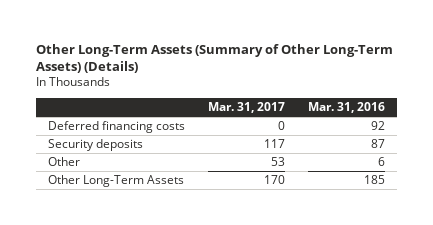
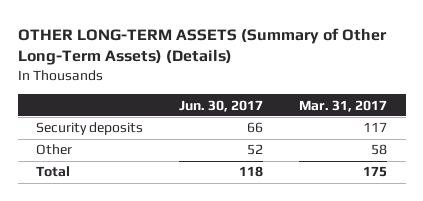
[35,43,393,74] Other Long-Term Assets (Summary of Other Long-Term Assets) (Details) -> [17,27,387,66] OTHER LONG-TERM ASSETS (Summary of Other Long-Term Assets) (Details)
[308,101,386,113] Mar. 31, 2016 -> none
none -> [179,99,264,112] Jun. 30, 2017
[47,121,185,134] Deferred financing costs -> none
[47,175,184,188] Other Long-Term Assets -> none
[270,157,285,167] 53 -> [371,144,388,156] 58
none -> [36,166,71,178] Total

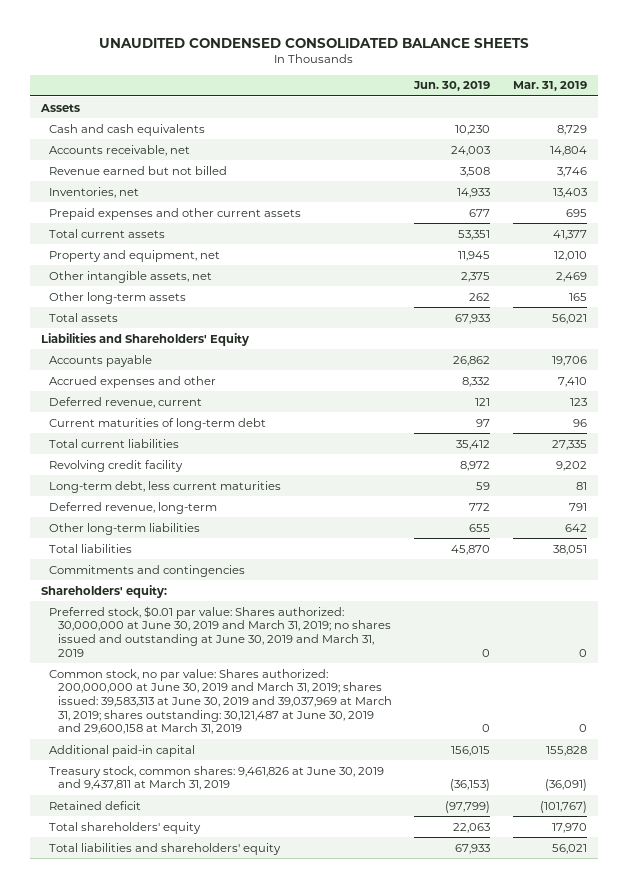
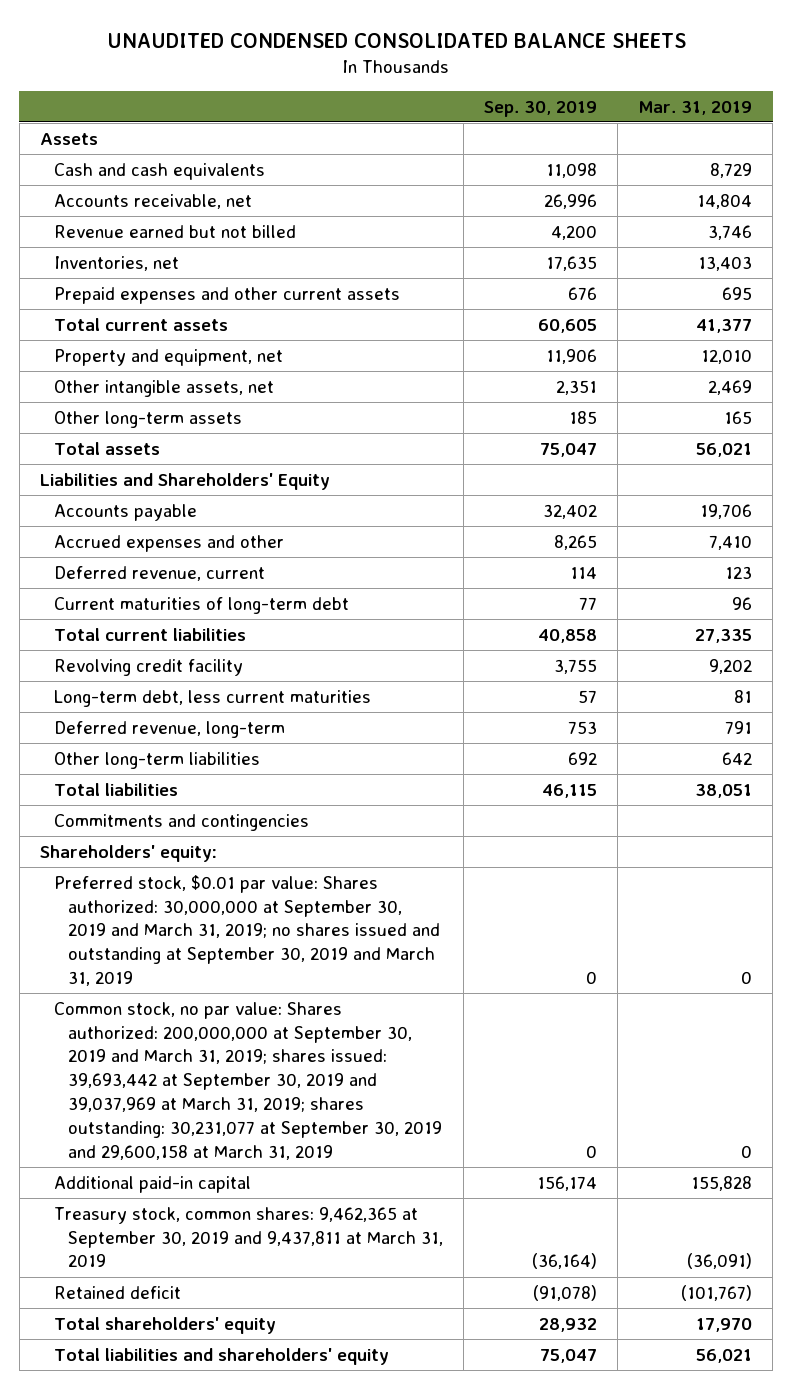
[413,81,491,92] Jun. 30, 2019 -> none
none -> [484,100,598,117] Sep. 30, 2019
[49,605,391,657] Preferred stock, $0.01 par value: Shares authorized: 30,000,000 at June 30, 2019 and March 31, 2019; no shares issued and outstanding at June 30, 2019 and March 31, 2019 -> [53,874,440,987] Preferred stock, $0.01 par value: Shares authorized: 30,000,000 at September 30, 2019 and March 31, 2019; no shares issued and outstanding at September 30, 2019 and March 31, 2019
[49,668,392,735] Common stock, no par value: Shares authorized: 200,000,000 at June 30, 2019 and March 31, 2019; shares issued: 39,583,313 at June 30, 2019 and 39,037,969 at March 31, 2019; shares outstanding: 30,121,487 at June 30, 2019 and 29,600,158 at March 31, 2019 -> [53,1001,442,1160] Common stock, no par value: Shares authorized: 200,000,000 at September 30, 2019 and March 31, 2019; shares issued: 39,693,442 at September 30, 2019 and 39,037,969 at March 31, 2019; shares outstanding: 30,231,077 at September 30, 2019 and 29,600,158 at March 31, 2019
[49,765,385,791] Treasury stock, common shares: 9,461,826 at June 30, 2019 and 9,437,811 at March 31, 2019 -> [53,1206,443,1268] Treasury stock, common shares: 9,462,365 at September 30, 2019 and 9,437,811 at March 31, 2019

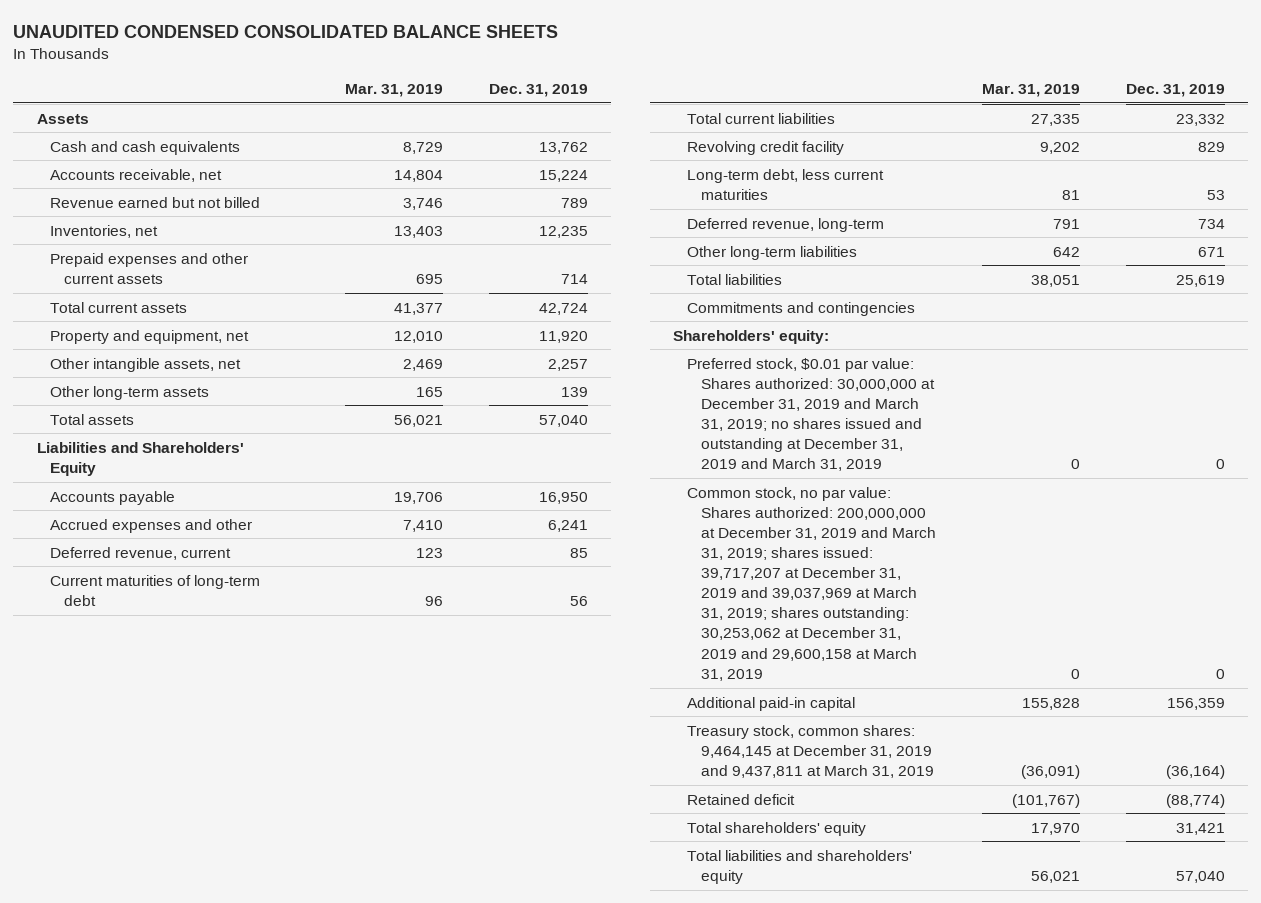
[484,100,598,117] Sep. 30, 2019 -> none
none -> [489,83,589,97] Dec. 31, 2019
[53,874,440,987] Preferred stock, $0.01 par value: Shares authorized: 30,000,000 at September 30, 2019 and March 31, 2019; no shares issued and outstanding at September 30, 2019 and March 31, 2019 -> [687,357,935,472] Preferred stock, $0.01 par value: Shares authorized: 30,000,000 at December 31, 2019 and March 31, 2019; no shares issued and outstanding at December 31, 2019 and March 31, 2019
[53,1001,442,1160] Common stock, no par value: Shares authorized: 200,000,000 at September 30, 2019 and March 31, 2019; shares issued: 39,693,442 at September 30, 2019 and 39,037,969 at March 31, 2019; shares outstanding: 30,231,077 at September 30, 2019 and 29,600,158 at March 31, 2019 -> [687,486,936,681] Common stock, no par value: Shares authorized: 200,000,000 at December 31, 2019 and March 31, 2019; shares issued: 39,717,207 at December 31, 2019 and 39,037,969 at March 31, 2019; shares outstanding: 30,253,062 at December 31, 2019 and 29,600,158 at March 31, 2019
[53,1206,443,1268] Treasury stock, common shares: 9,462,365 at September 30, 2019 and 9,437,811 at March 31, 2019 -> [687,724,934,778] Treasury stock, common shares: 9,464,145 at December 31, 2019 and 9,437,811 at March 31, 2019

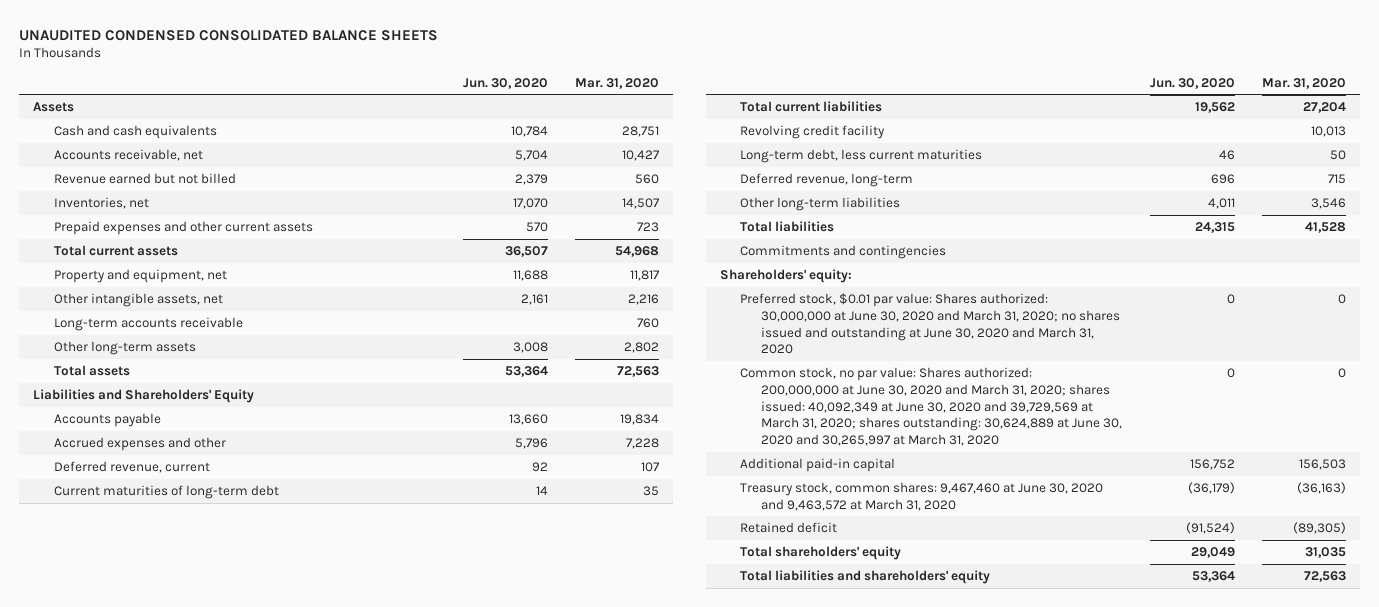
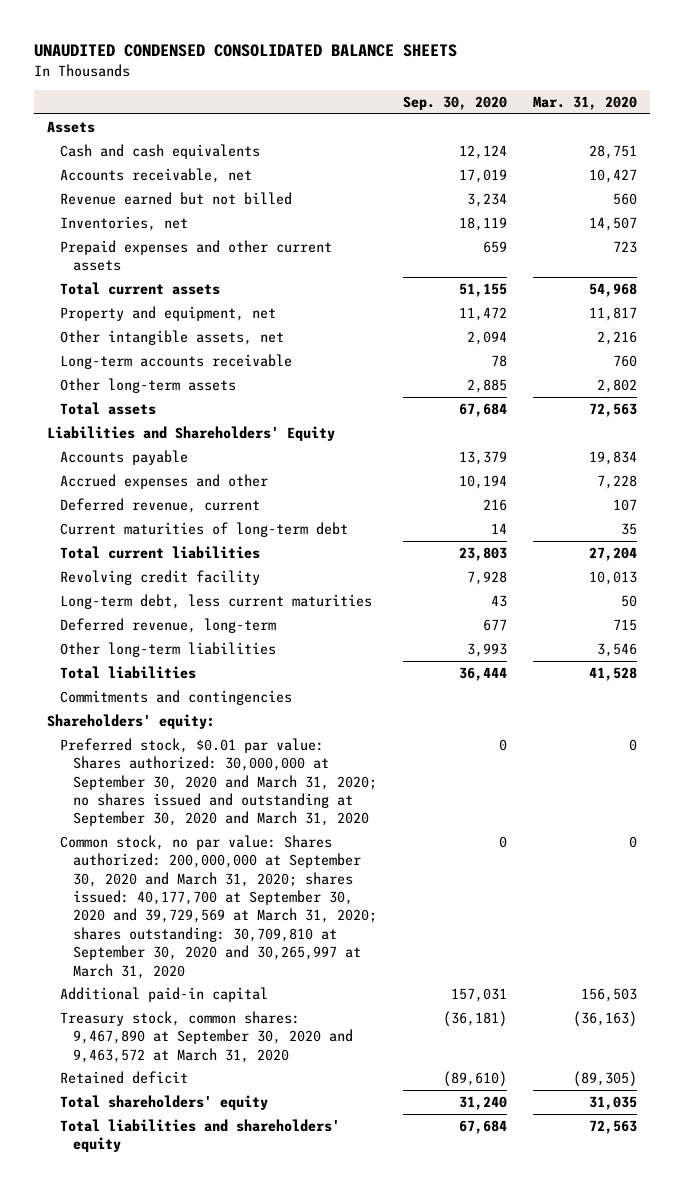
[462,77,548,89] Jun. 30, 2020 -> none
none -> [402,96,507,111] Sep. 30, 2020
[740,292,1121,355] Preferred stock, $0.01 par value: Shares authorized: 30,000,000 at June 30, 2020 and March 31, 2020; no shares issued and outstanding at June 30, 2020 and March 31, 2020 -> [59,737,378,827] Preferred stock, $0.01 par value: Shares authorized: 30,000,000 at September 30, 2020 and March 31, 2020; no shares issued and outstanding at September 30, 2020 and March 31, 2020
[740,366,1123,447] Common stock, no par value: Shares authorized: 200,000,000 at June 30, 2020 and March 31, 2020; shares issued: 40,092,349 at June 30, 2020 and 39,729,569 at March 31, 2020; shares outstanding: 30,624,889 at June 30, 2020 and 30,265,997 at March 31, 2020 -> [59,834,378,979] Common stock, no par value: Shares authorized: 200,000,000 at September 30, 2020 and March 31, 2020; shares issued: 40,177,700 at September 30, 2020 and 39,729,569 at March 31, 2020; shares outstanding: 30,709,810 at September 30, 2020 and 30,265,997 at March 31, 2020
[740,481,1104,511] Treasury stock, common shares: 9,467,460 at June 30, 2020 and 9,463,572 at March 31, 2020 -> [59,1010,354,1063] Treasury stock, common shares: 9,467,890 at September 30, 2020 and 9,463,572 at March 31, 2020

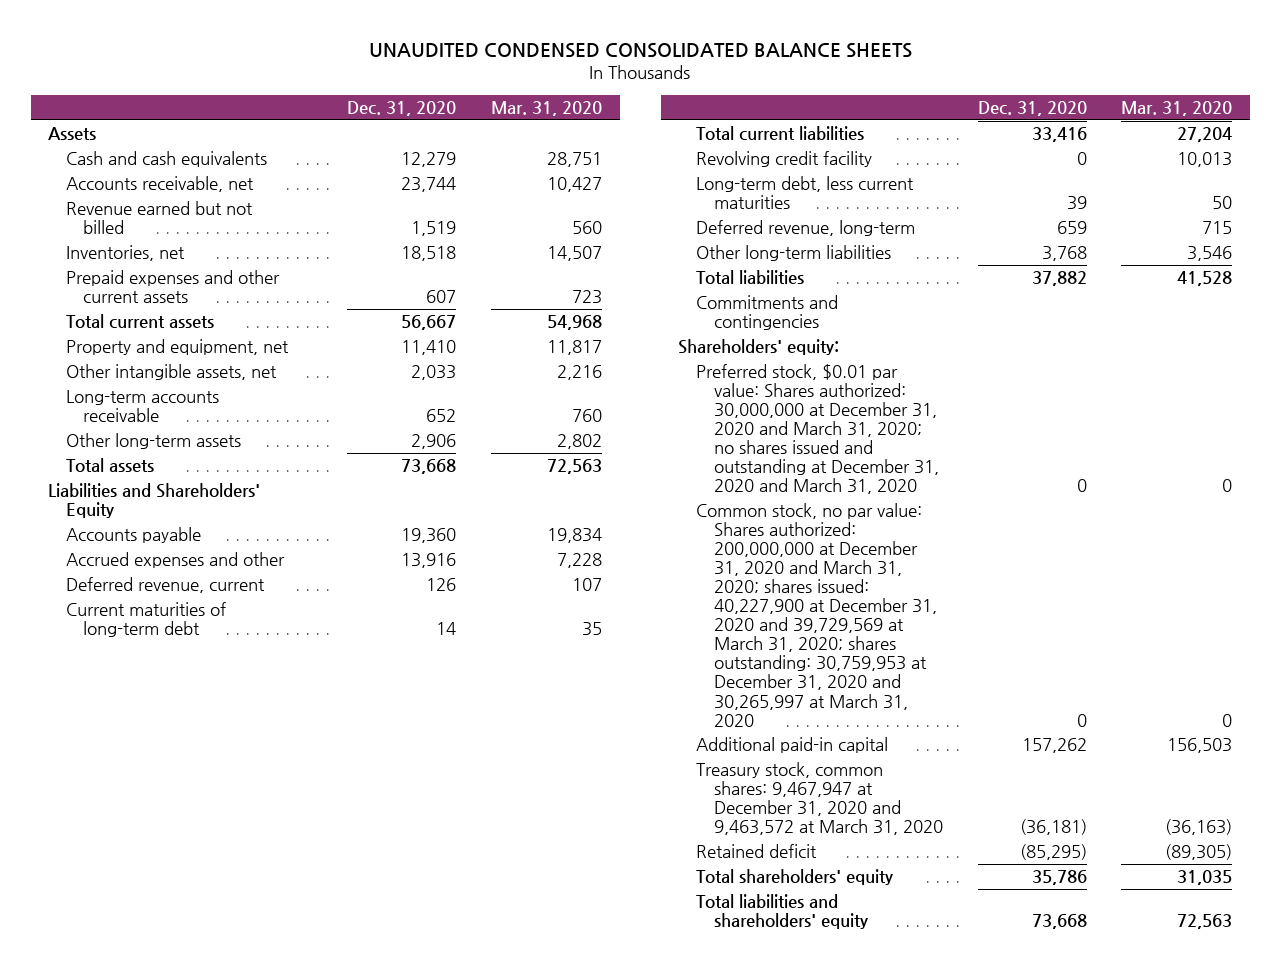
[402,96,507,111] Sep. 30, 2020 -> none
none -> [347,101,457,117] Dec. 31, 2020
[59,737,378,827] Preferred stock, $0.01 par value: Shares authorized: 30,000,000 at September 30, 2020 and March 31, 2020; no shares issued and outstanding at September 30, 2020 and March 31, 2020 -> [696,364,939,495] Preferred stock, $0.01 par value: Shares authorized: 30,000,000 at December 31, 2020 and March 31, 2020; no shares issued and outstanding at December 31, 2020 and March 31, 2020
[59,834,378,979] Common stock, no par value: Shares authorized: 200,000,000 at September 30, 2020 and March 31, 2020; shares issued: 40,177,700 at September 30, 2020 and 39,729,569 at March 31, 2020; shares outstanding: 30,709,810 at September 30, 2020 and 30,265,997 at March 31, 2020 -> [696,503,937,727] Common stock, no par value: Shares authorized: 200,000,000 at December 31, 2020 and March 31, 2020; shares issued: 40,227,900 at December 31, 2020 and 39,729,569 at March 31, 2020; shares outstanding: 30,759,953 at December 31, 2020 and 30,265,997 at March 31, 2020
[59,1010,354,1063] Treasury stock, common shares: 9,467,890 at September 30, 2020 and 9,463,572 at March 31, 2020 -> [696,762,943,836] Treasury stock, common shares: 9,467,947 at December 31, 2020 and 9,463,572 at March 31, 2020

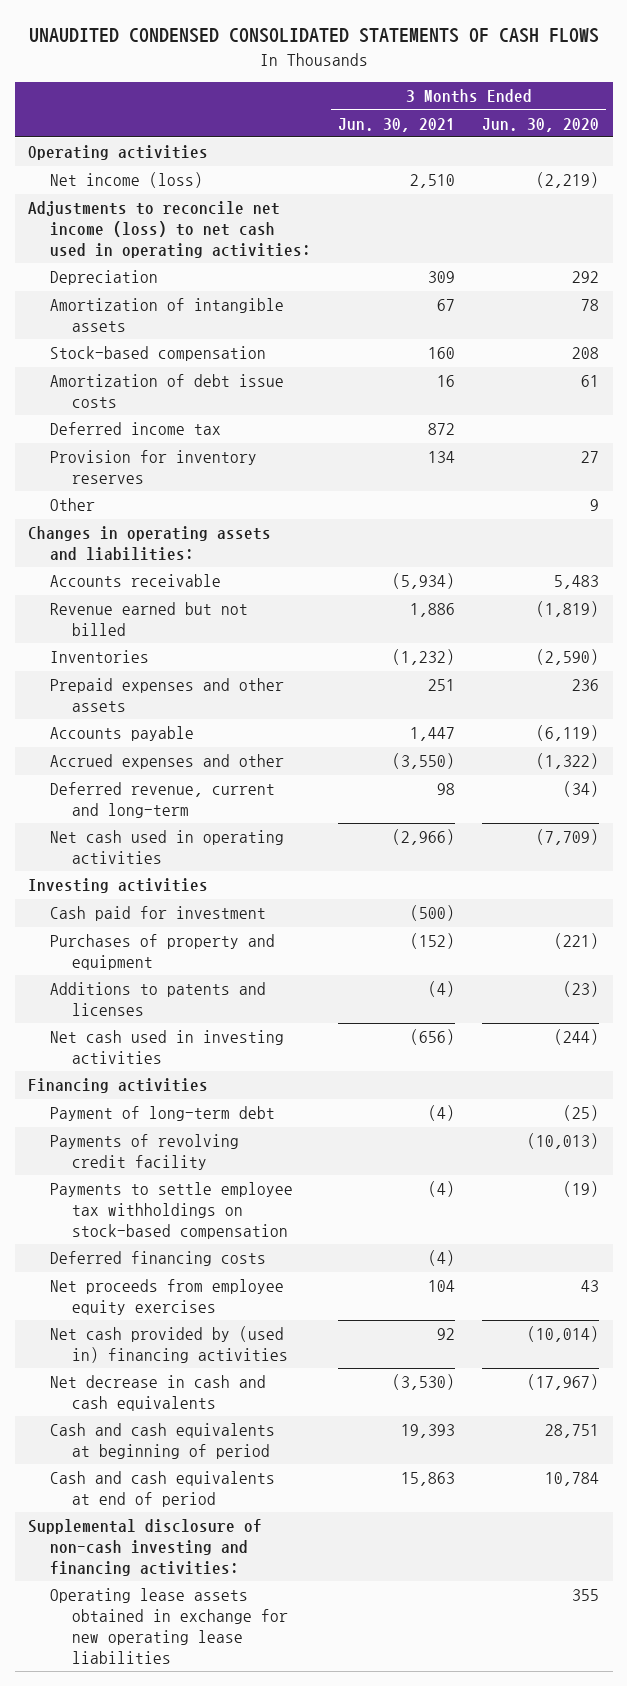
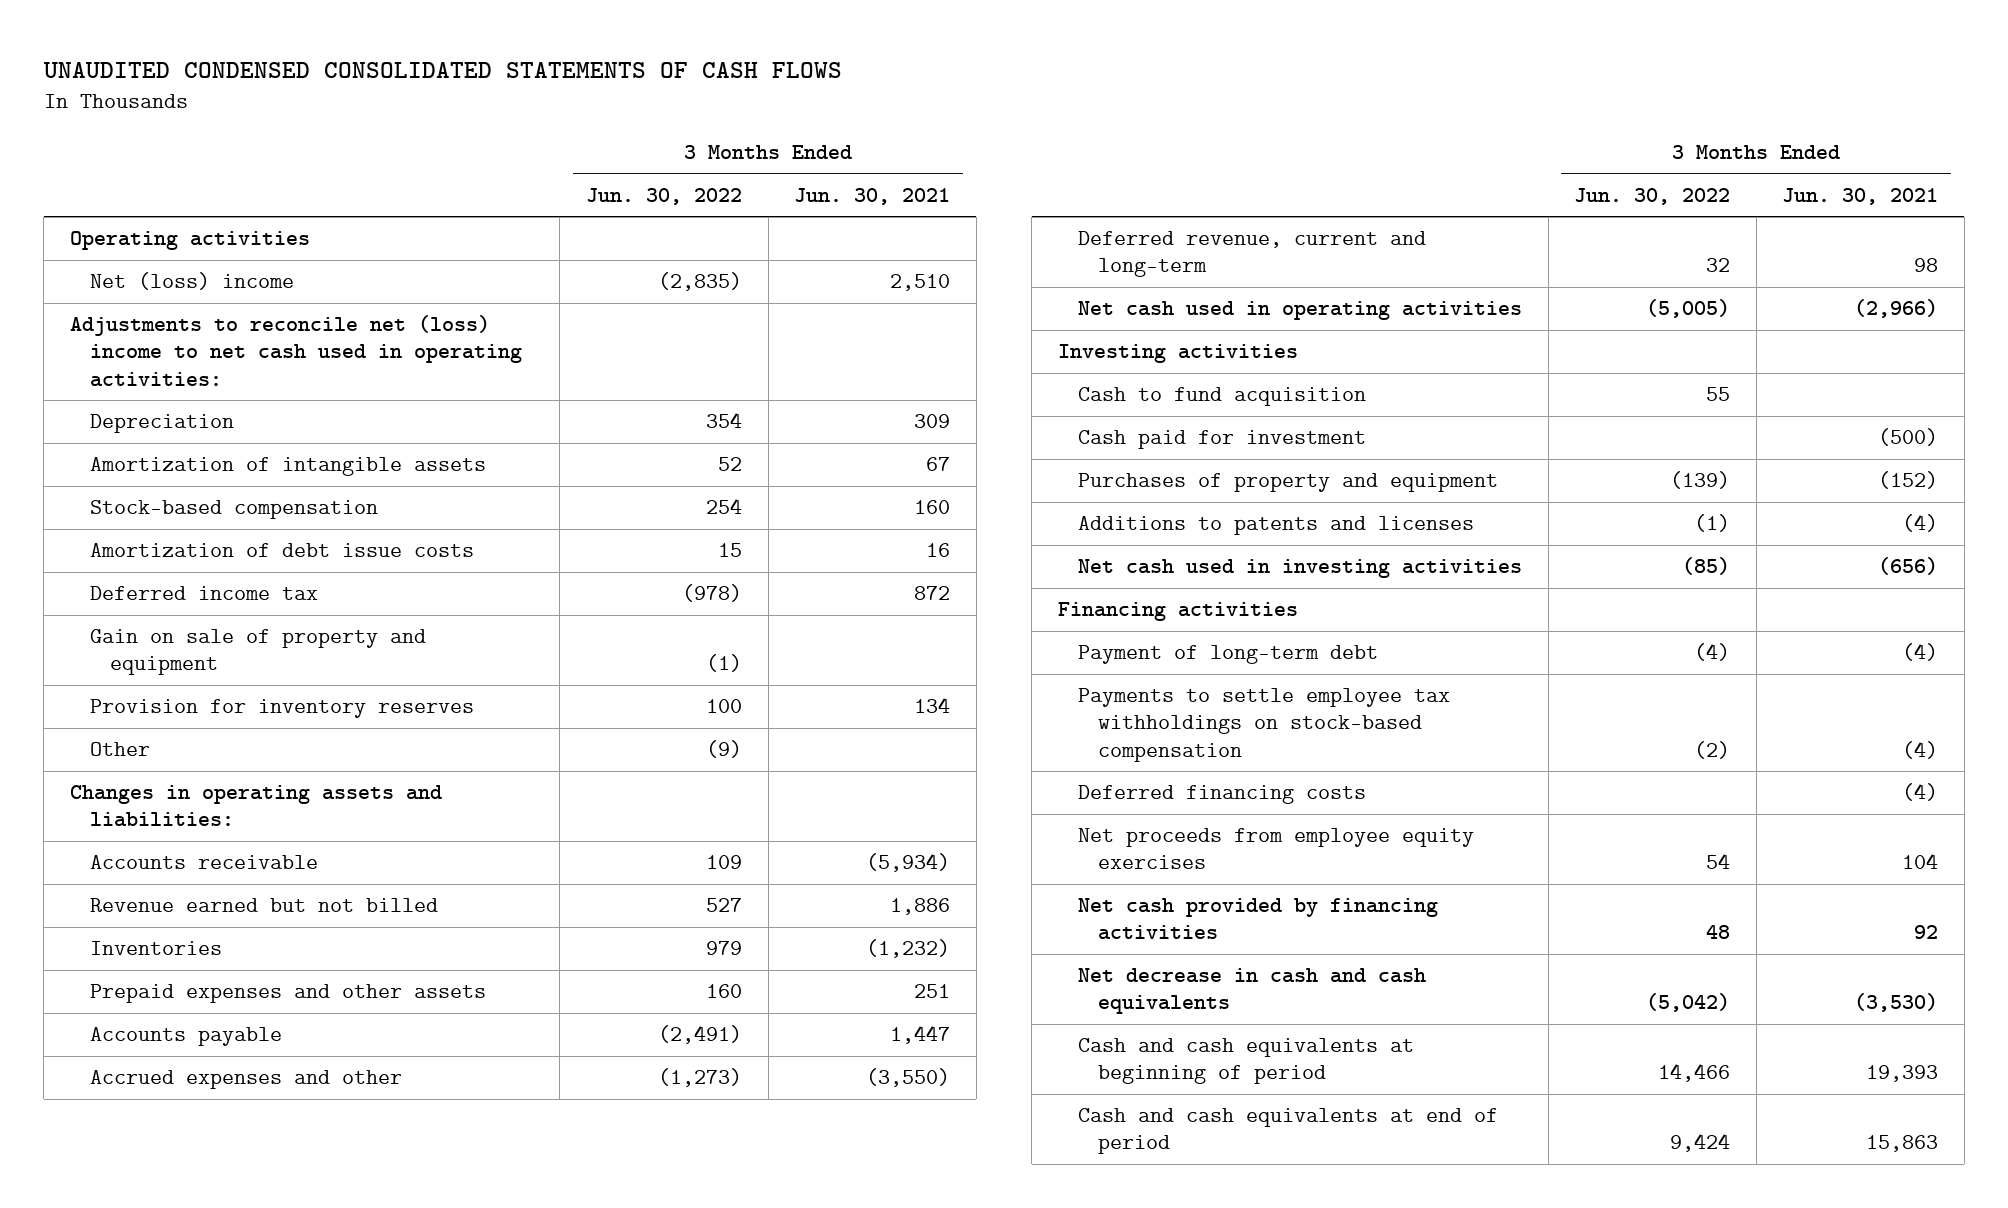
[482,117,600,132] Jun. 30, 2020 -> none
none -> [585,187,742,205] Jun. 30, 2022
[50,172,204,189] Net income (loss) -> [89,272,294,291] Net (loss) income
[28,201,312,259] Adjustments to reconcile net income (loss) to net cash used in operating activities: -> [69,315,522,387] Adjustments to reconcile net (loss) income to net cash used in operating activities:
none -> [89,629,426,676] Gain on sale of property and equipment
none -> [1078,387,1367,407] Cash to fund acquisition
[50,1134,240,1171] Payments of revolving credit facility -> none
[50,1326,288,1364] Net cash provided by (used in) financing activities -> [1078,898,1439,941] Net cash provided by financing activities
[28,1519,263,1577] Supplemental disclosure of non-cash investing and financing activities: -> none
[50,1588,288,1665] Operating lease assets obtained in exchange for new operating lease liabilities -> none

